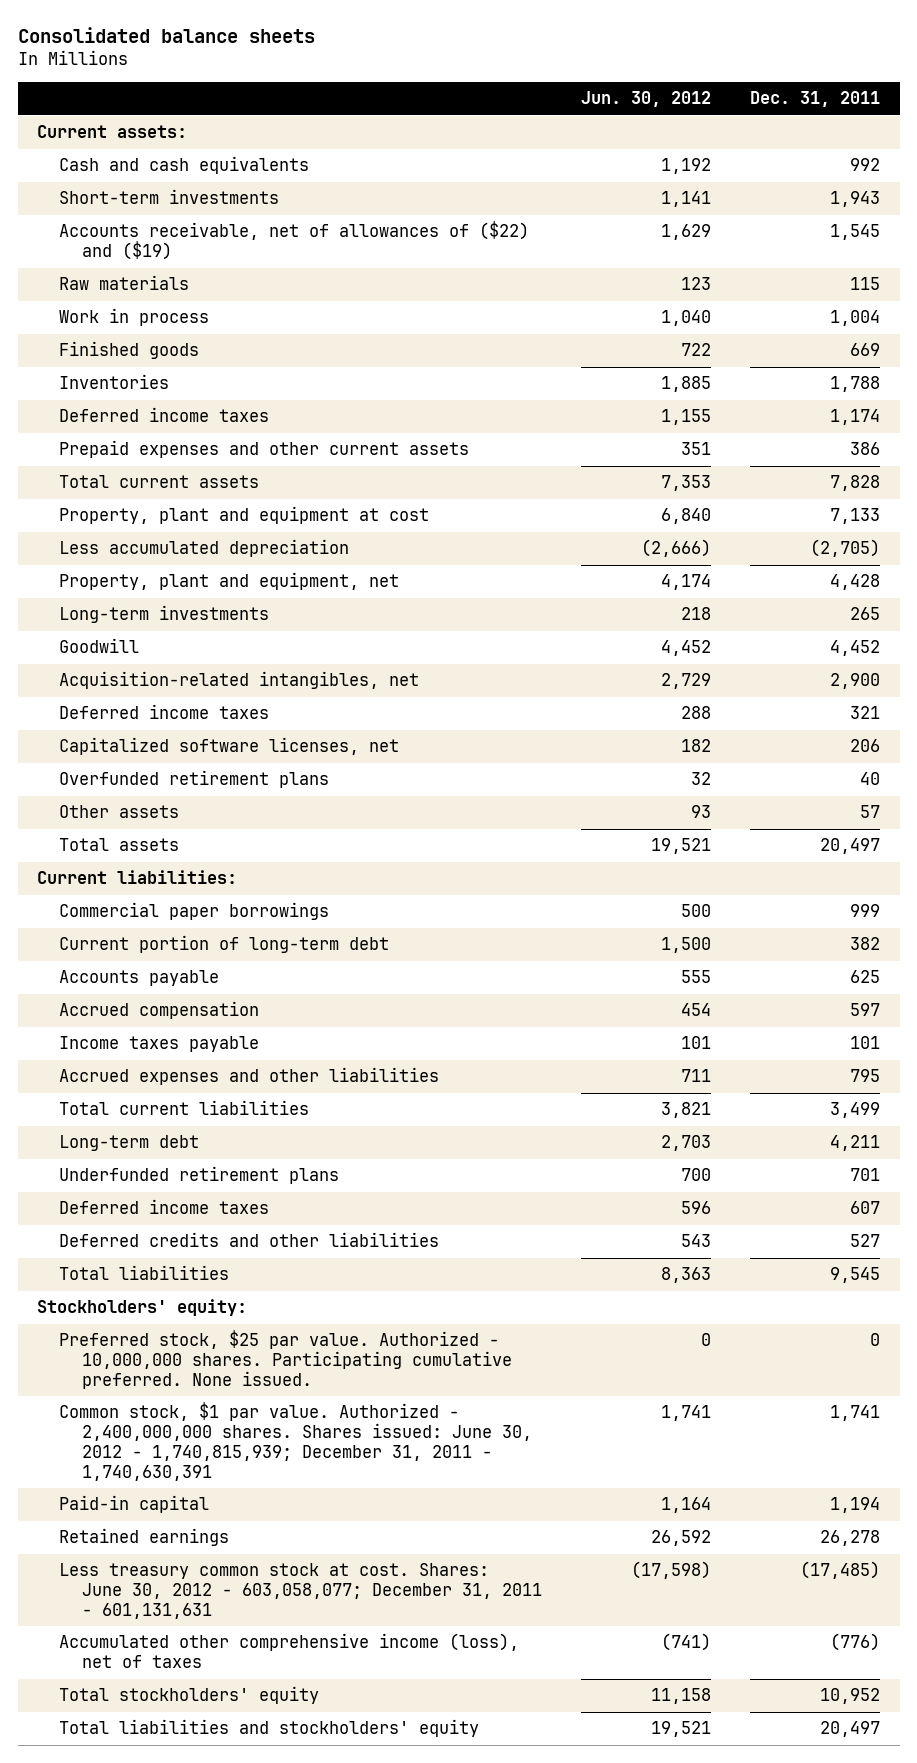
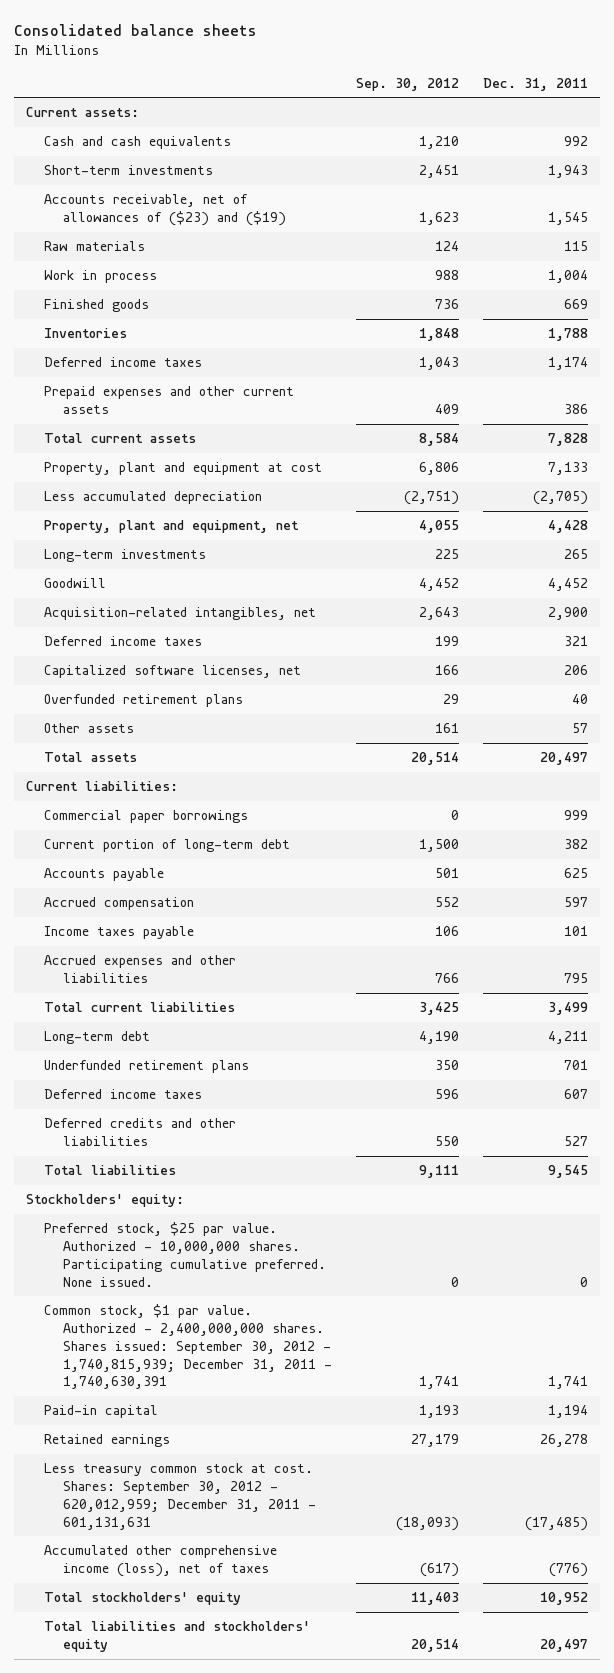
[580,91,711,108] Jun. 30, 2012 -> none
none -> [355,77,459,91] Sep. 30, 2012
[59,221,530,261] Accounts receivable, net of allowances of ($22) and ($19) -> [44,194,286,227] Accounts receivable, net of allowances of ($23) and ($19)
[59,1402,532,1481] Common stock, $1 par value. Authorized - 2,400,000,000 shares. Shares issued: June 30, 2012 - 1,740,815,939; December 31, 2011 - 1,740,630,391 -> [44,1304,332,1390] Common stock, $1 par value. Authorized - 2,400,000,000 shares. Shares issued: September 30, 2012 - 1,740,815,939; December 31, 2011 - 1,740,630,391
[59,1563,542,1619] Less treasury common stock at cost. Shares: June 30, 2012 - 603,058,077; December 31, 2011 - 601,131,631 -> [44,1463,316,1530] Less treasury common stock at cost. Shares: September 30, 2012 - 620,012,959; December 31, 2011 - 601,131,631

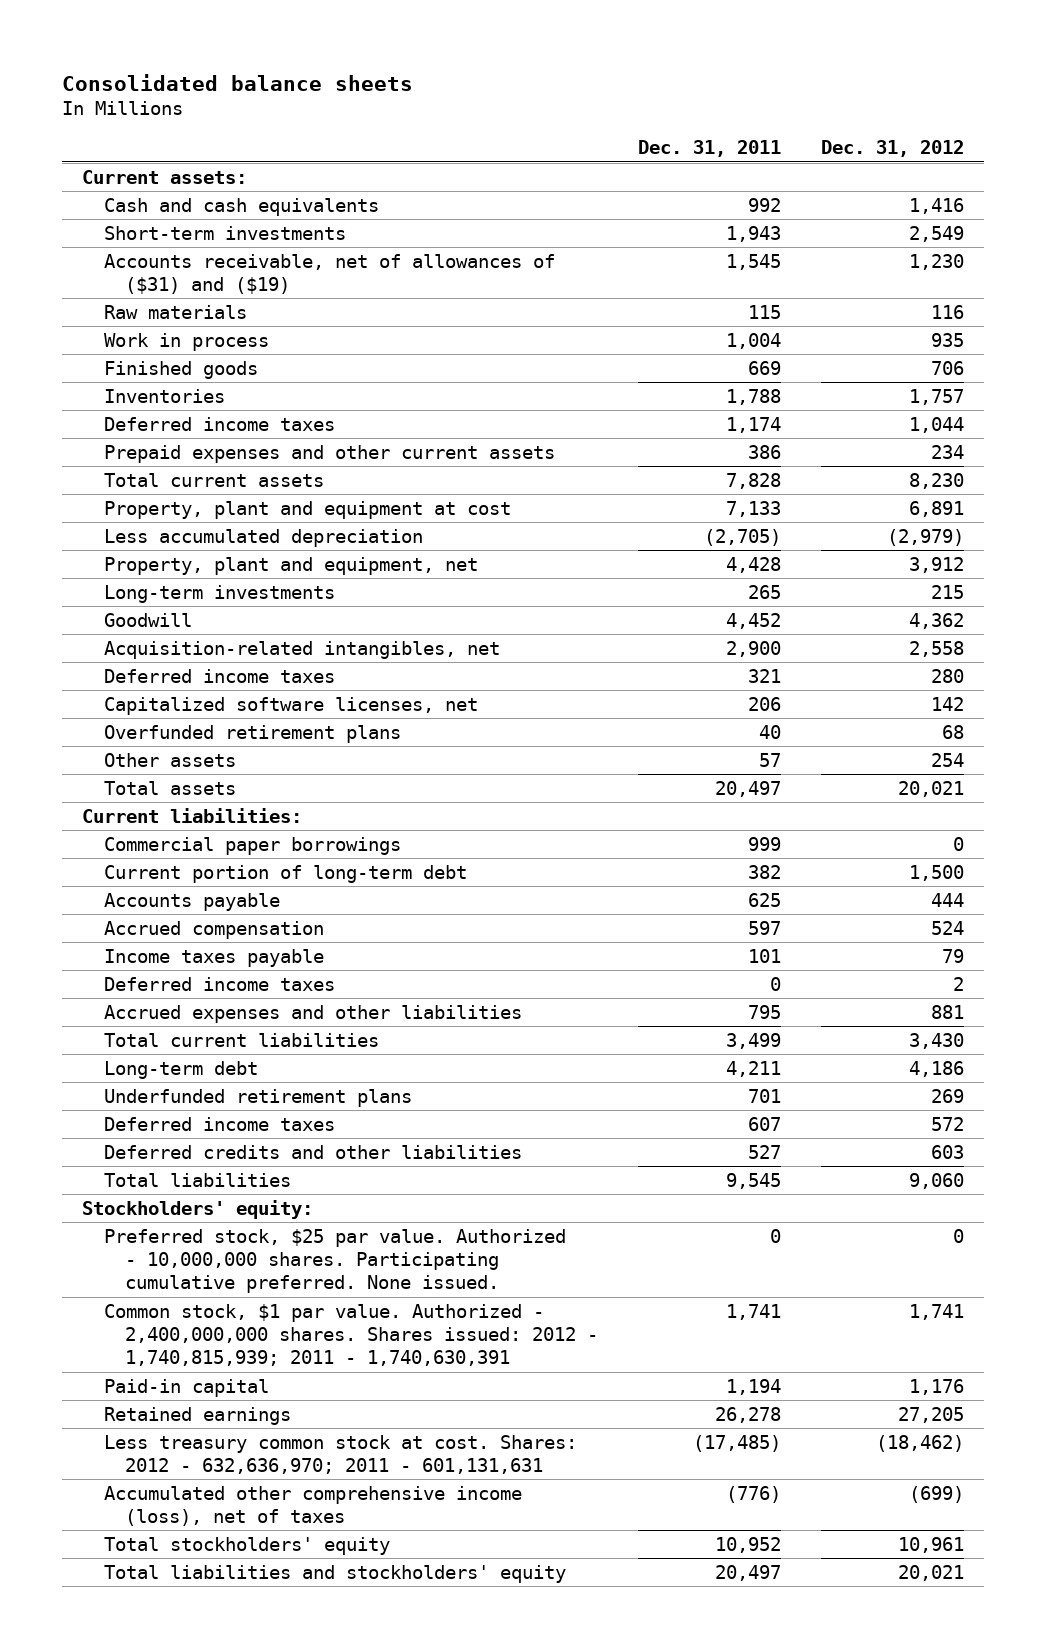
[355,77,459,91] Sep. 30, 2012 -> none
none -> [820,140,964,158] Dec. 31, 2012
[44,194,286,227] Accounts receivable, net of allowances of ($23) and ($19) -> [103,253,555,295] Accounts receivable, net of allowances of ($31) and ($19)
none -> [103,976,335,991] Deferred income taxes
[44,1304,332,1390] Common stock, $1 par value. Authorized - 2,400,000,000 shares. Shares issued: September 30, 2012 - 1,740,815,939; December 31, 2011 - 1,740,630,391 -> [103,1303,598,1367] Common stock, $1 par value. Authorized - 2,400,000,000 shares. Shares issued: 2012 - 1,740,815,939; 2011 - 1,740,630,391
[44,1463,316,1530] Less treasury common stock at cost. Shares: September 30, 2012 - 620,012,959; December 31, 2011 - 601,131,631 -> [103,1434,577,1475] Less treasury common stock at cost. Shares: 2012 - 632,636,970; 2011 - 601,131,631

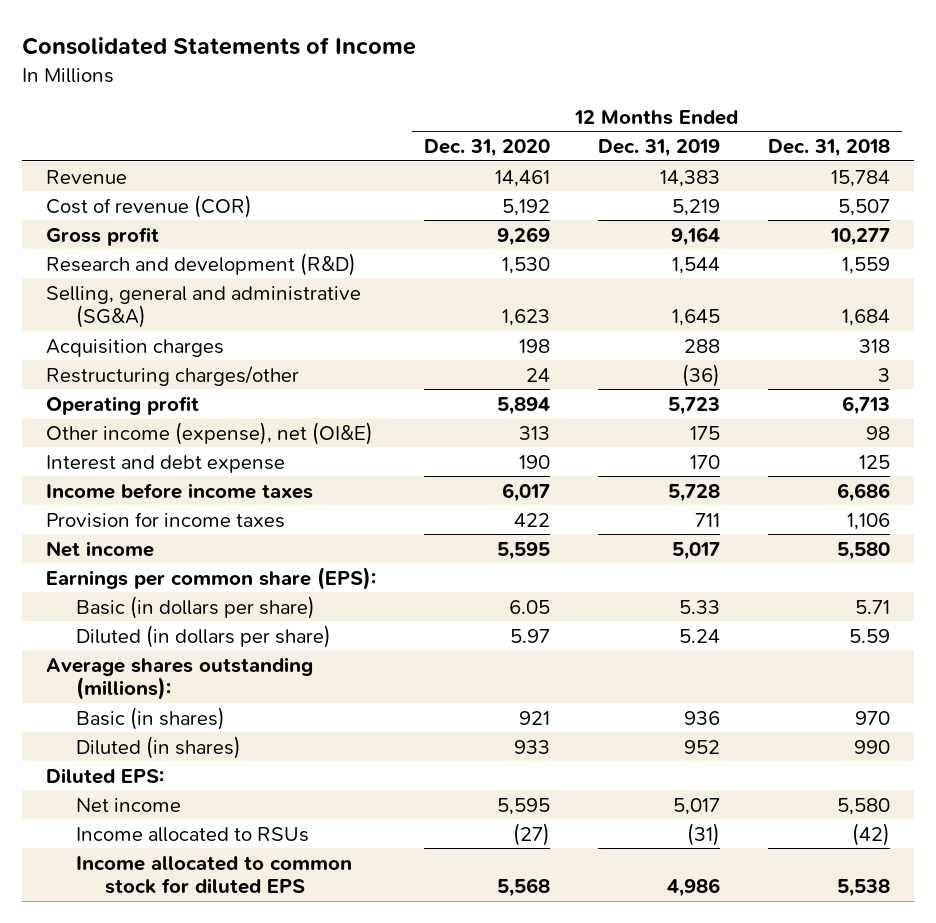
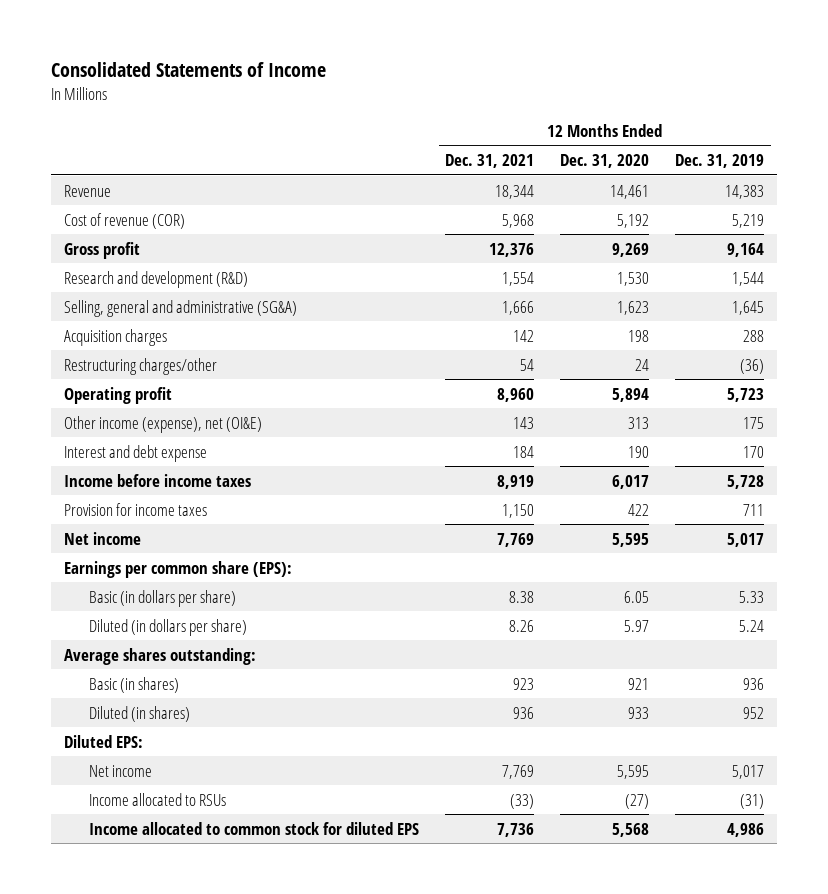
[768,139,891,158] Dec. 31, 2018 -> none
none -> [445,154,535,169] Dec. 31, 2021
[45,656,313,701] Average shares outstanding (millions): -> [63,647,256,665] Average shares outstanding:

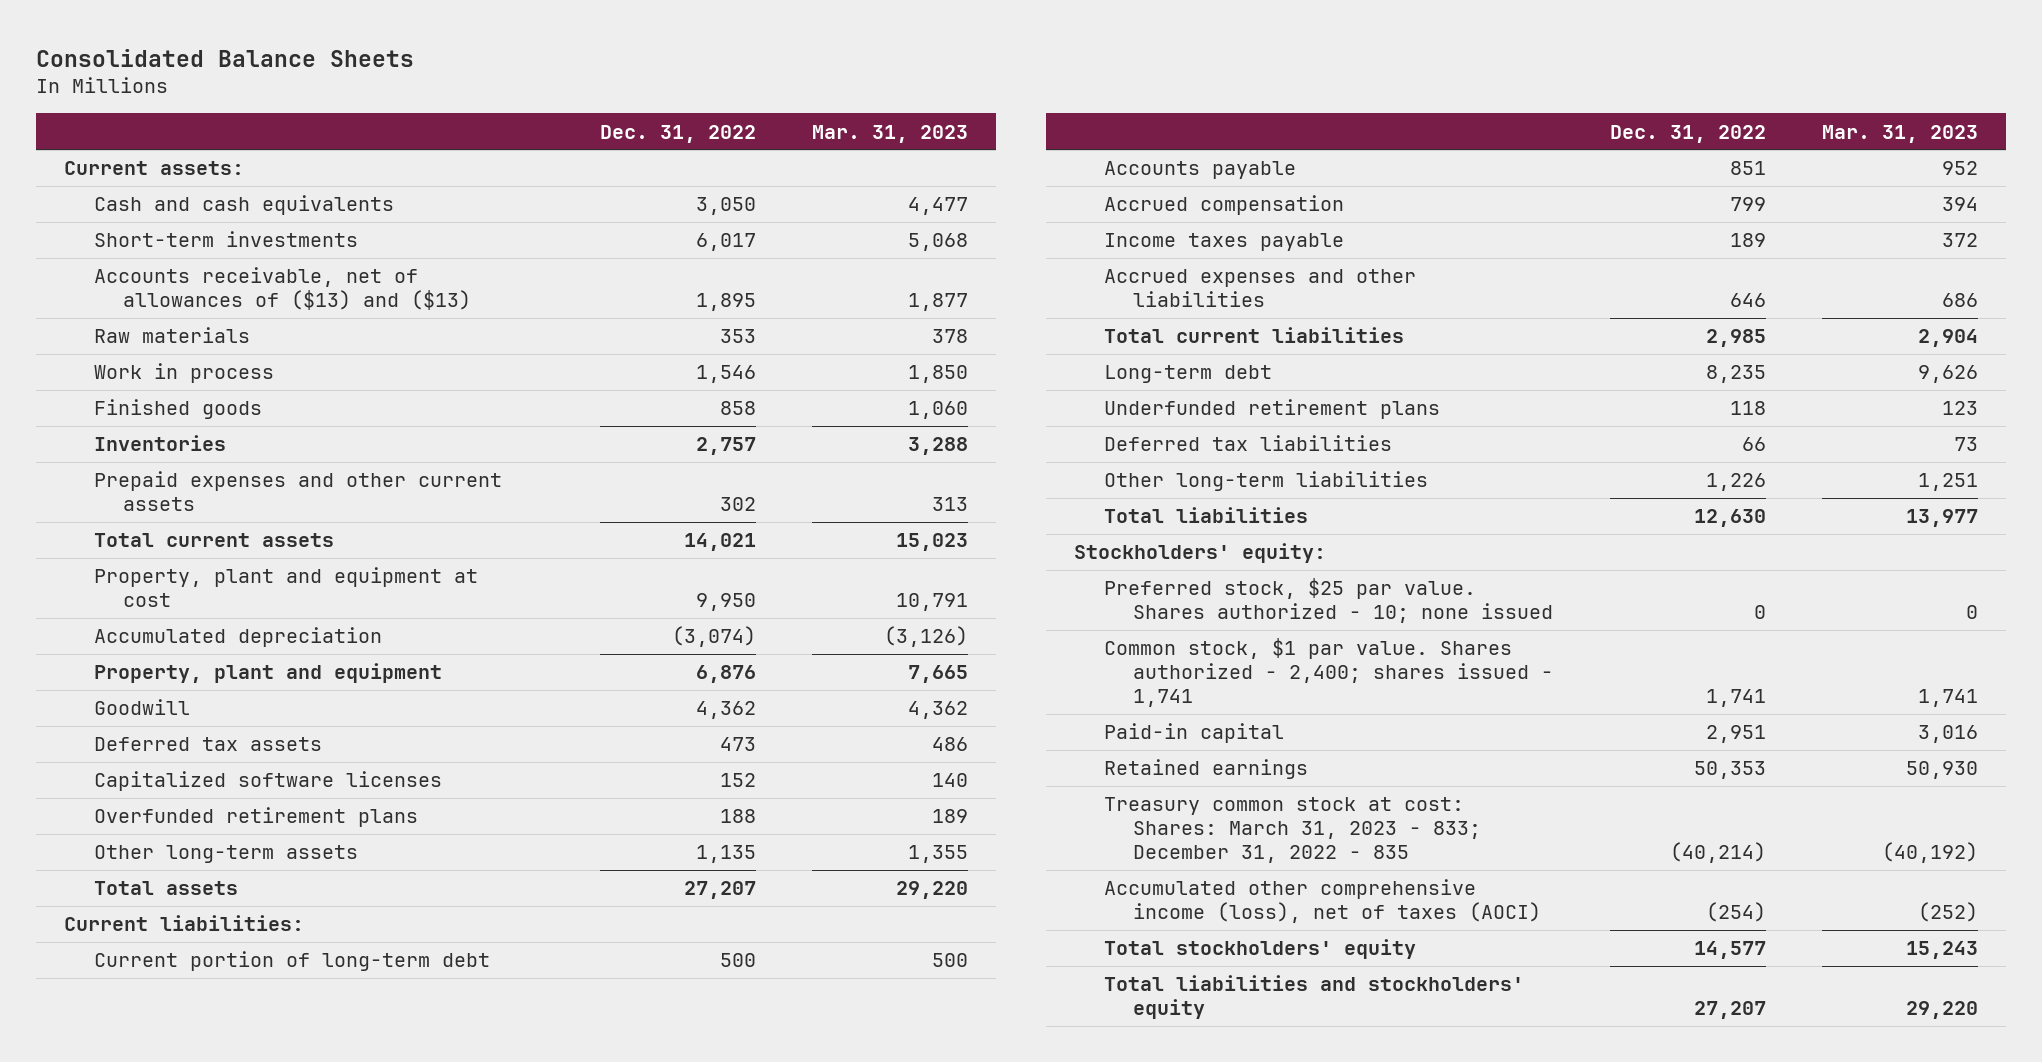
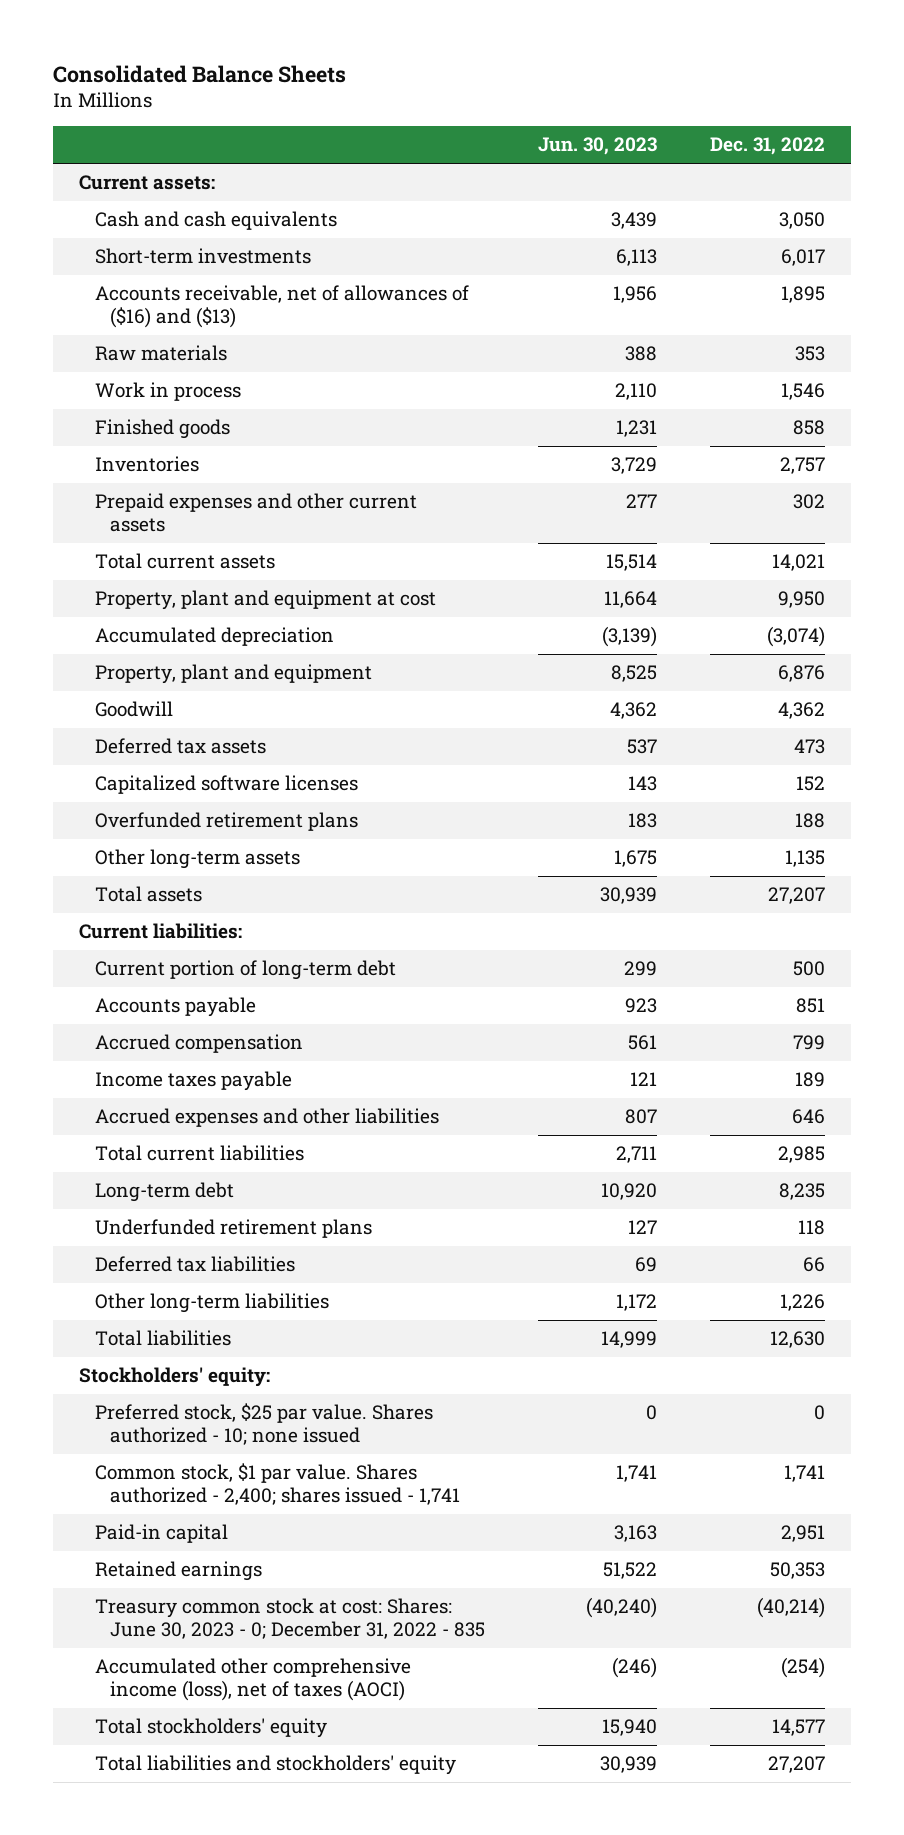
[811,124,968,143] Mar. 31, 2023 -> none
none -> [537,137,657,156] Jun. 30, 2023
[93,267,472,311] Accounts receivable, net of allowances of ($13) and ($13) -> [94,285,469,328] Accounts receivable, net of allowances of ($16) and ($13)
[1103,797,1482,864] Treasury common stock at cost: Shares: March 31, 2023 - 833; December 31, 2022 - 835 -> [94,1598,486,1639] Treasury common stock at cost: Shares: June 30, 2023 - 0; December 31, 2022 - 835

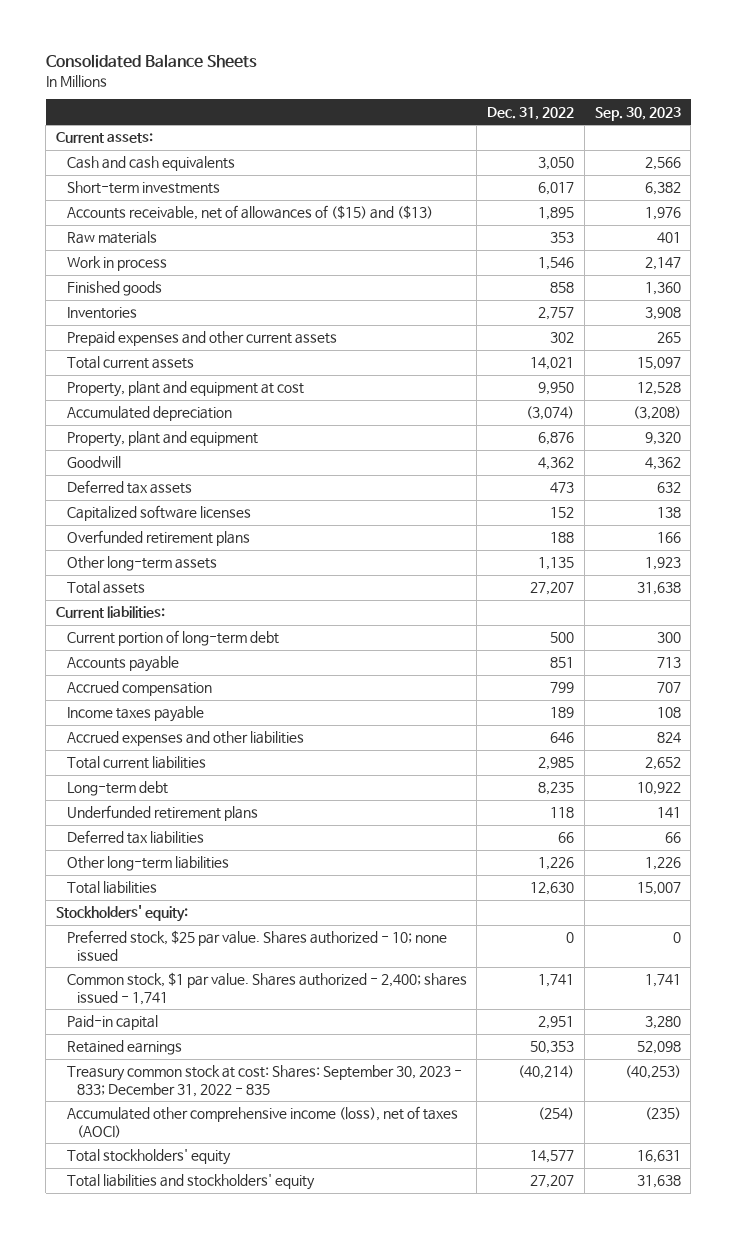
[537,137,657,156] Jun. 30, 2023 -> none
none -> [594,106,681,121] Sep. 30, 2023
[94,285,469,328] Accounts receivable, net of allowances of ($16) and ($13) -> [66,205,433,221] Accounts receivable, net of allowances of ($15) and ($13)
[94,1598,486,1639] Treasury common stock at cost: Shares: June 30, 2023 - 0; December 31, 2022 - 835 -> [66,1065,462,1098] Treasury common stock at cost: Shares: September 30, 2023 - 833; December 31, 2022 - 835

